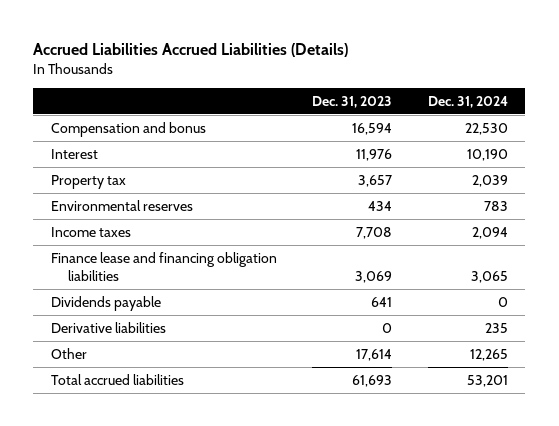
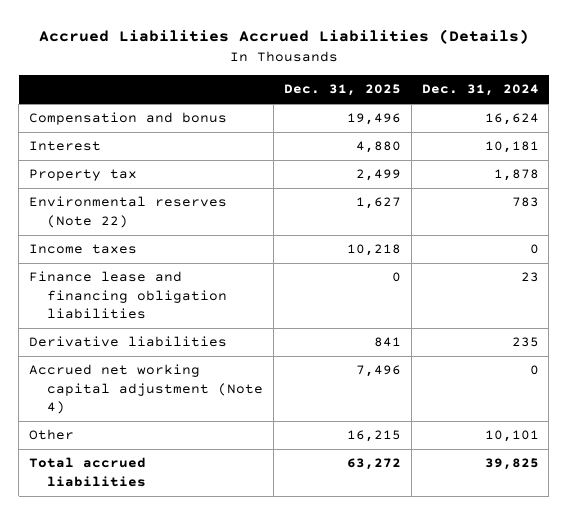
[312,96,393,109] Dec. 31, 2023 -> none
none -> [283,84,401,97] Dec. 31, 2025
[51,295,162,311] Dividends payable -> none
[464,122,508,135] 22,530 -> [484,113,539,126] 16,624
[466,148,508,161] 10,190 -> [484,141,539,154] 10,181
[471,174,508,187] 2,039 -> [493,169,539,182] 1,878
[51,199,194,211] Environmental reserves -> [29,196,228,228] Environmental reserves (Note 22)
[471,226,508,239] 2,094 -> [529,244,539,255] 0
[470,270,508,283] 3,065 -> [520,272,539,283] 23
none -> [29,364,264,415] Accrued net working capital adjustment (Note 4)
[469,348,508,361] 12,265 -> [484,430,539,443] 10,101
[466,374,508,387] 53,201 -> [484,458,539,471] 39,825

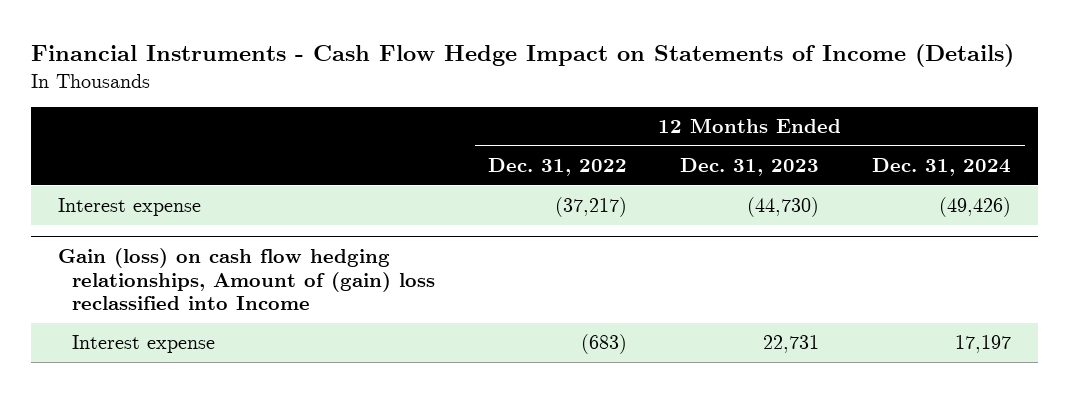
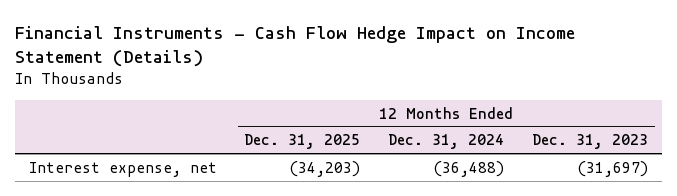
[31,44,1015,68] Financial Instruments - Cash Flow Hedge Impact on Statements of Income (Details) -> [14,26,575,68] Financial Instruments - Cash Flow Hedge Impact on Income Statement (Details)
[488,157,628,176] Dec. 31, 2022 -> none
none -> [244,134,361,150] Dec. 31, 2025
[57,247,435,311] Gain (loss) on cash flow hedging relationships, Amount of (gain) loss reclassified into Income -> none
[71,335,215,354] Interest expense -> none
[57,198,201,217] Interest expense -> [28,161,217,177] Interest expense, net
[747,197,820,218] (44,730) -> [576,160,648,177] (31,697)
[939,197,1012,218] (49,426) -> [433,160,505,177] (36,488)

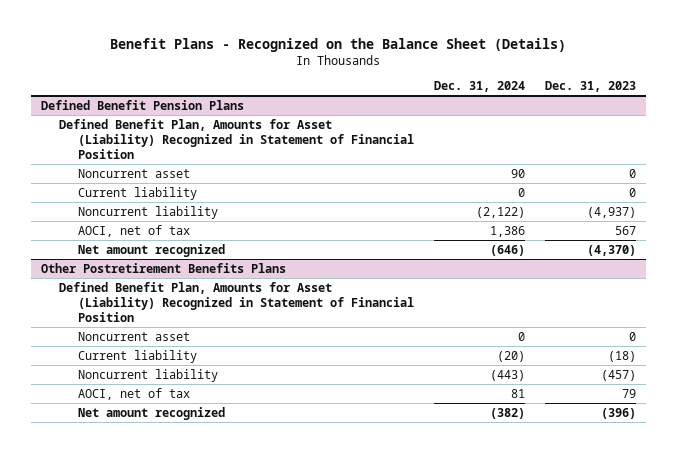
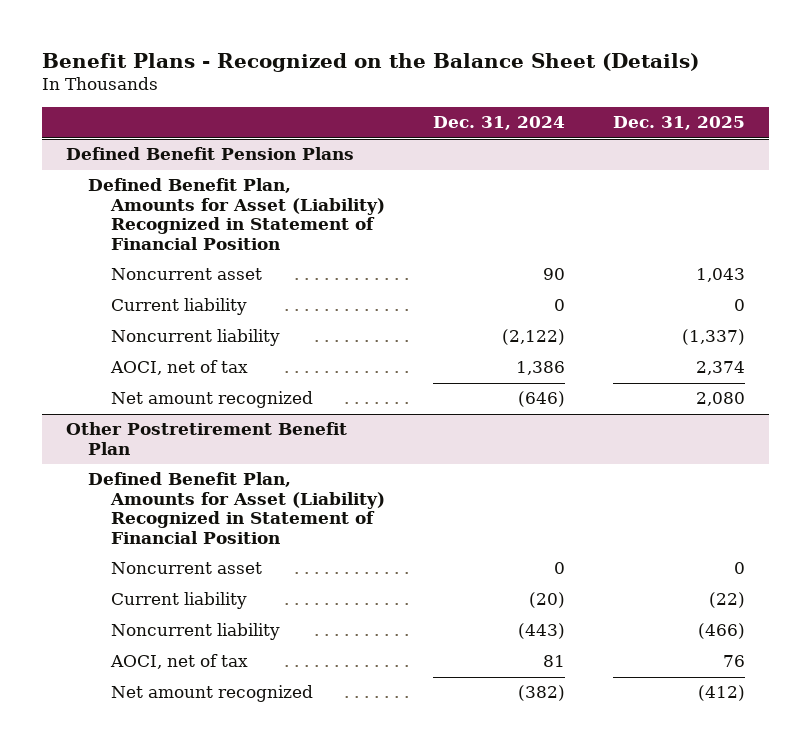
[544,81,636,93] Dec. 31, 2023 -> none
none -> [612,116,745,131] Dec. 31, 2025
[40,262,286,273] Other Postretirement Benefits Plans -> [65,422,347,455] Other Postretirement Benefit Plan

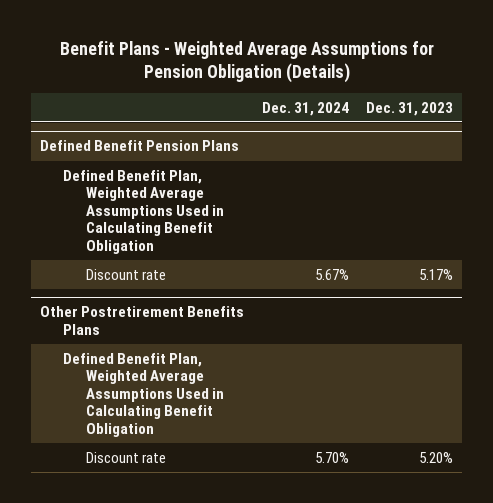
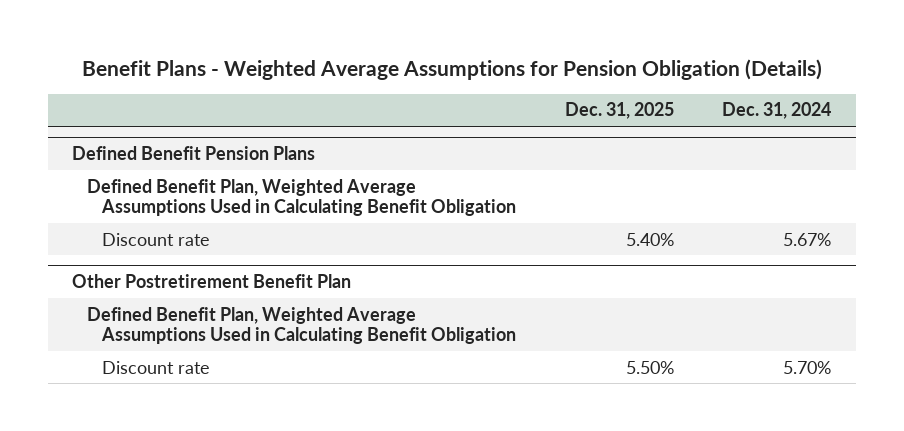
[366,101,454,116] Dec. 31, 2023 -> none
none -> [564,102,674,120] Dec. 31, 2025
[39,306,244,335] Other Postretirement Benefits Plans -> [72,273,352,288] Other Postretirement Benefit Plan

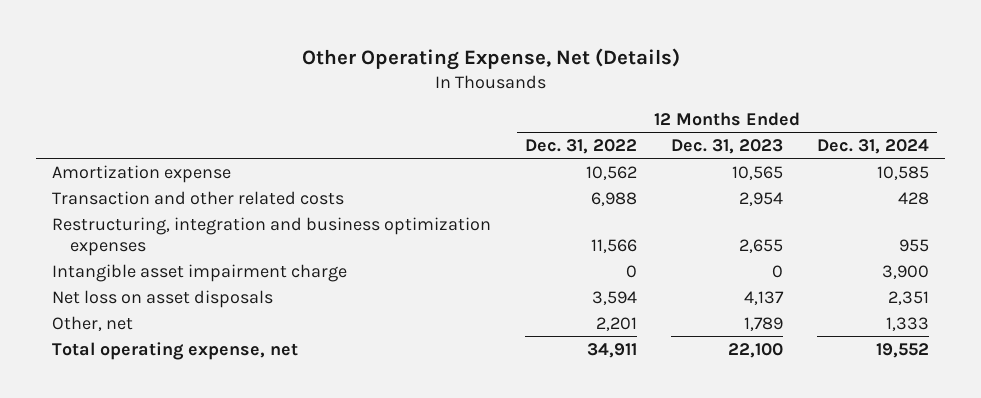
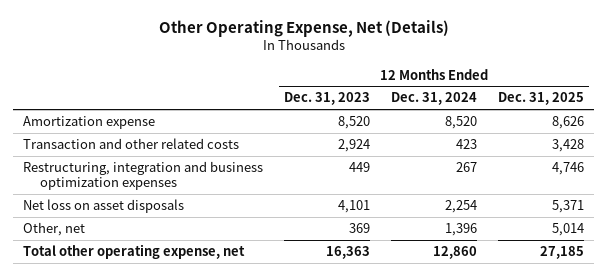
[525,138,638,154] Dec. 31, 2022 -> none
none -> [497,92,584,106] Dec. 31, 2025
[52,263,348,282] Intangible asset impairment charge -> none
[731,165,783,180] 10,565 -> [338,116,371,130] 8,520
[876,165,929,180] 10,585 -> [444,116,477,130] 8,520
[738,191,783,206] 2,954 -> [338,139,371,153] 2,924
[897,191,929,205] 428 -> [455,139,477,150] 423
[738,239,783,254] 2,655 -> [349,162,371,173] 449
[898,239,929,253] 955 -> [455,162,477,173] 267
[743,290,784,305] 4,137 -> [338,200,371,214] 4,101
[887,290,929,305] 2,351 -> [444,200,477,214] 2,254
[743,316,783,331] 1,789 -> [349,223,371,234] 369
[885,316,929,331] 1,333 -> [444,223,477,237] 1,396
[52,341,299,360] Total operating expense, net -> [23,244,246,260] Total other operating expense, net
[727,342,783,358] 22,100 -> [326,246,371,260] 16,363
[875,342,929,358] 19,552 -> [432,246,477,260] 12,860

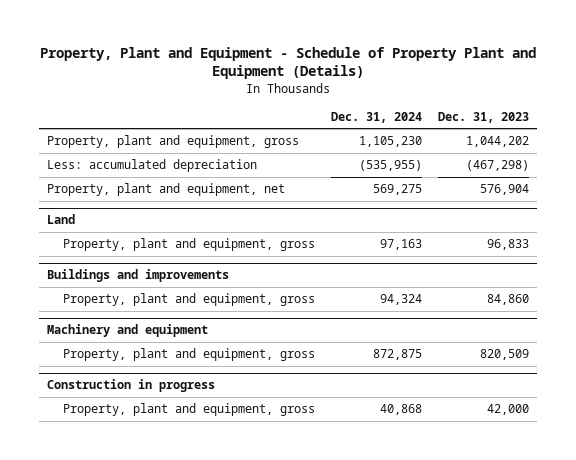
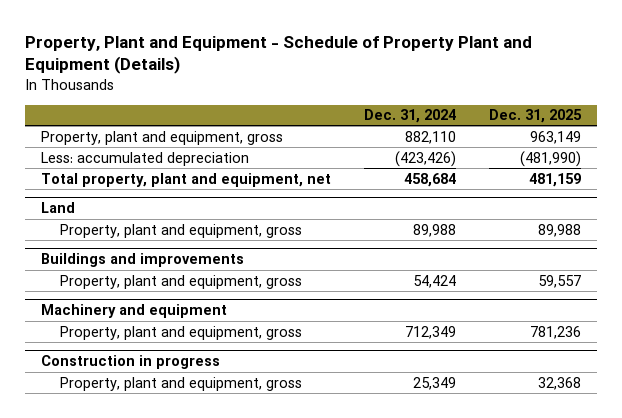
[438,111,530,123] Dec. 31, 2023 -> none
none -> [488,109,582,124] Dec. 31, 2025
[358,136,422,148] 1,105,230 -> [405,130,457,144] 882,110
[358,160,422,172] (535,955) -> [395,150,457,167] (423,426)
[47,183,286,197] Property, plant and equipment, net -> [41,172,332,187] Total property, plant and equipment, net
[372,184,422,196] 569,275 -> [404,172,457,187] 458,684
[379,239,422,251] 97,163 -> [413,223,457,237] 89,988
[379,294,422,306] 94,324 -> [413,274,457,288] 54,424
[372,349,422,361] 872,875 -> [405,325,457,339] 712,349
[379,404,422,416] 40,868 -> [413,376,457,390] 25,349

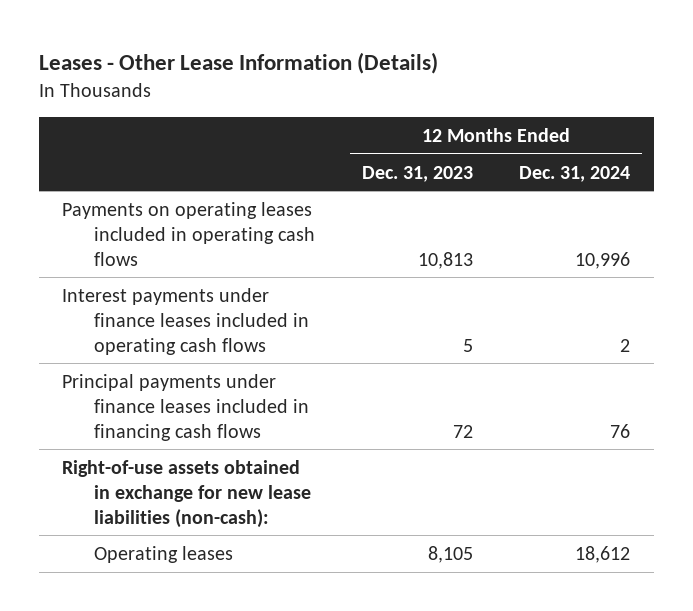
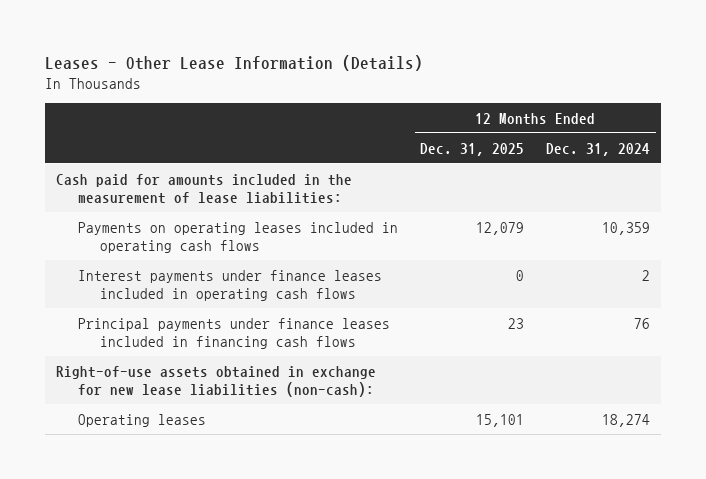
[361,165,473,182] Dec. 31, 2023 -> none
none -> [420,142,525,156] Dec. 31, 2025
none -> [56,173,353,205] Cash paid for amounts included in the measurement of lease liabilities:
[575,251,631,269] 10,996 -> [602,221,651,235] 10,359
[575,545,631,563] 18,612 -> [602,413,651,427] 18,274

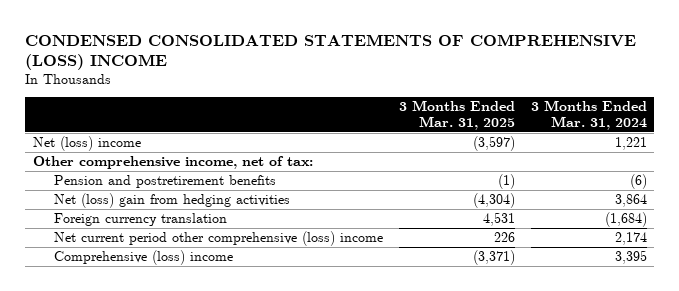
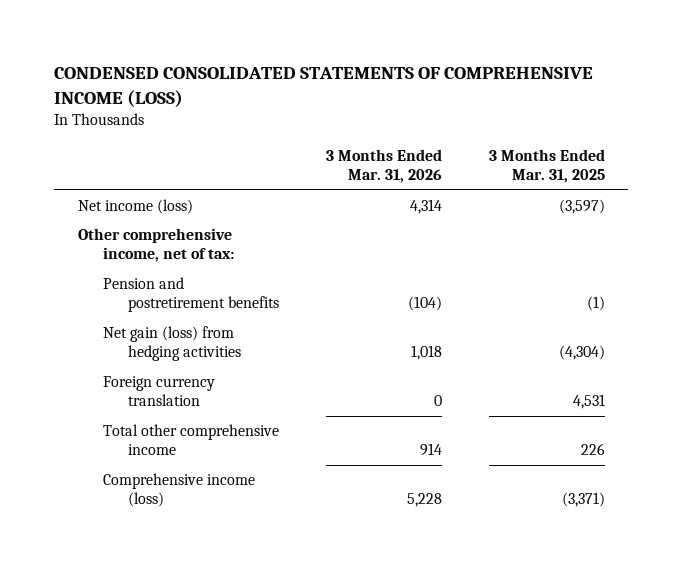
[24,33,636,71] CONDENSED CONSOLIDATED STATEMENTS OF COMPREHENSIVE (LOSS) INCOME -> [54,66,594,108] CONDENSED CONSOLIDATED STATEMENTS OF COMPREHENSIVE INCOME (LOSS)
[530,100,647,131] 3 Months Ended Mar. 31, 2024 -> none
none -> [325,149,442,184] 3 Months Ended Mar. 31, 2026
[32,136,141,152] Net (loss) income -> [77,199,193,215] Net income (loss)
[53,193,290,209] Net (loss) gain from hedging activities -> [102,326,241,362] Net gain (loss) from hedging activities
[53,231,383,247] Net current period other comprehensive (loss) income -> [102,424,279,456] Total other comprehensive income
[53,250,233,266] Comprehensive (loss) income -> [102,473,255,508] Comprehensive income (loss)

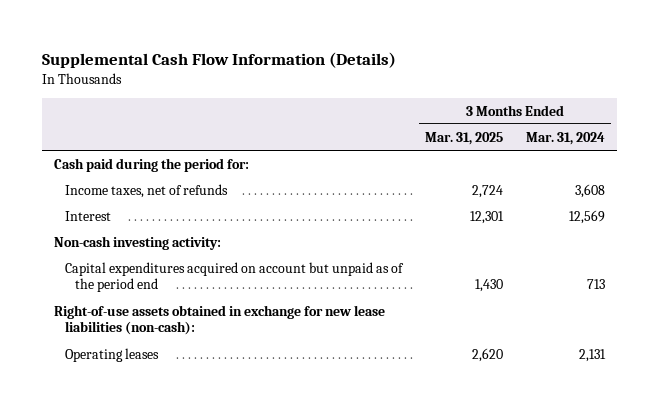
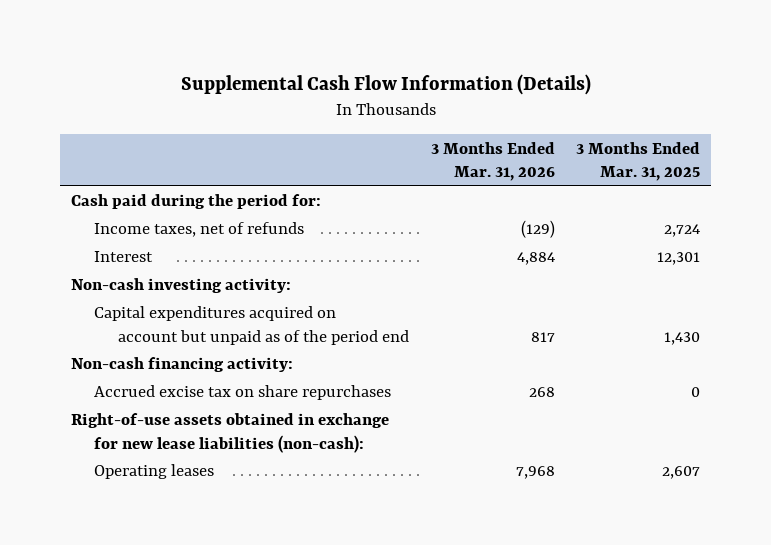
[526,131,606,145] Mar. 31, 2024 -> none
none -> [430,141,555,182] 3 Months Ended Mar. 31, 2026
none -> [70,357,293,373] Non-cash financing activity:
none -> [94,385,392,401] Accrued excise tax on share repurchases
[472,347,504,362] 2,620 -> [662,466,701,480] 2,607

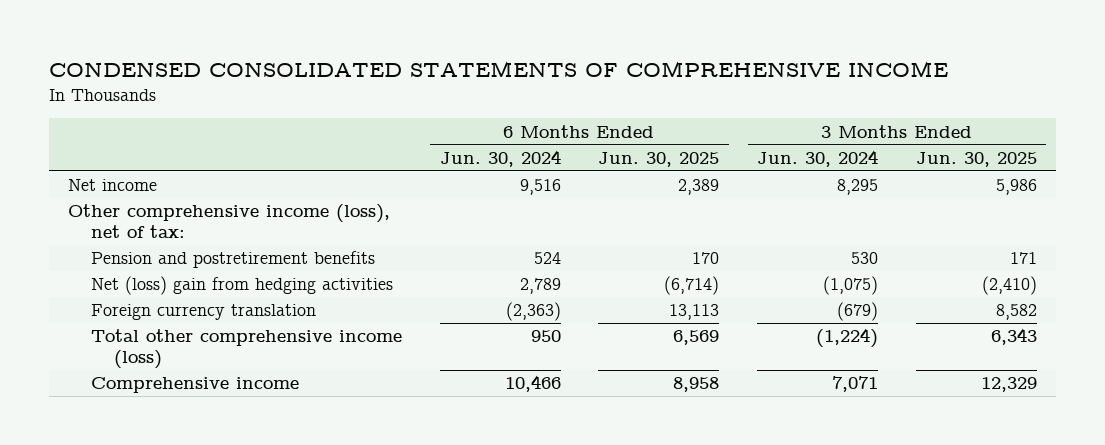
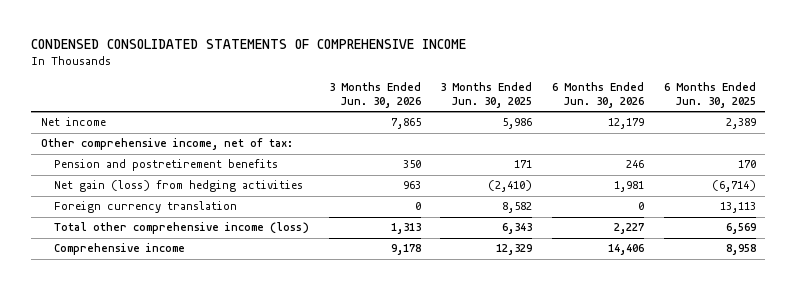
[439,149,561,167] Jun. 30, 2024 -> none
[757,149,879,167] Jun. 30, 2024 -> none
none -> [328,81,421,109] 3 Months Ended Jun. 30, 2026
none -> [552,81,645,109] 6 Months Ended Jun. 30, 2026
[68,204,391,238] Other comprehensive income (loss), net of tax: -> [40,138,293,151] Other comprehensive income, net of tax:
[90,276,393,296] Net (loss) gain from hedging activities -> [54,180,304,193] Net gain (loss) from hedging activities

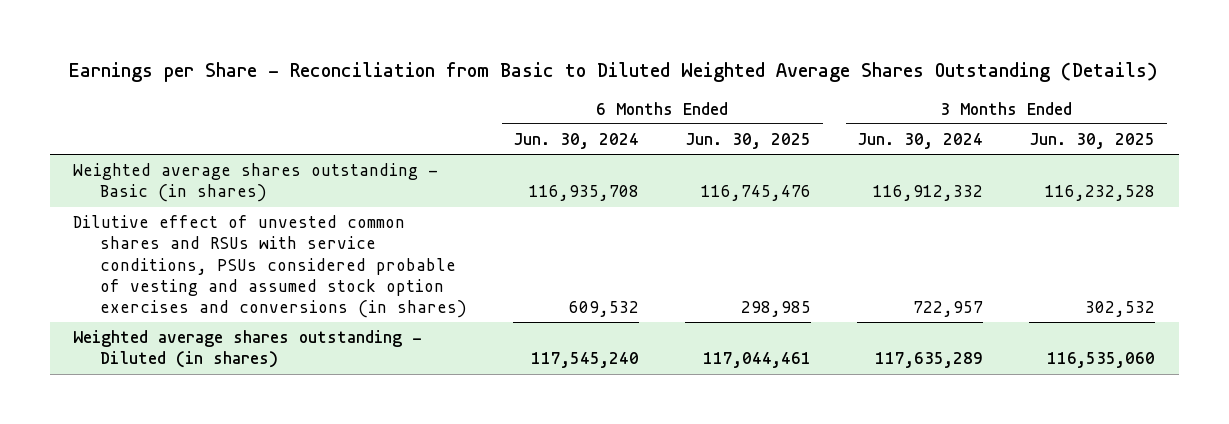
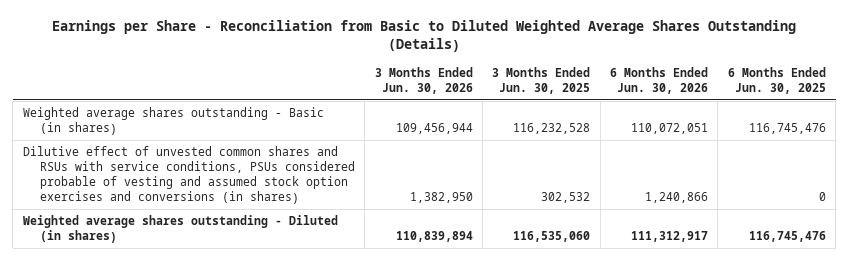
[513,132,640,149] Jun. 30, 2024 -> none
[857,132,984,149] Jun. 30, 2024 -> none
none -> [374,66,473,94] 3 Months Ended Jun. 30, 2026
none -> [610,66,709,94] 6 Months Ended Jun. 30, 2026
[741,301,812,318] 298,985 -> [818,192,826,202] 0
[703,352,812,369] 117,044,461 -> [748,231,826,243] 116,745,476

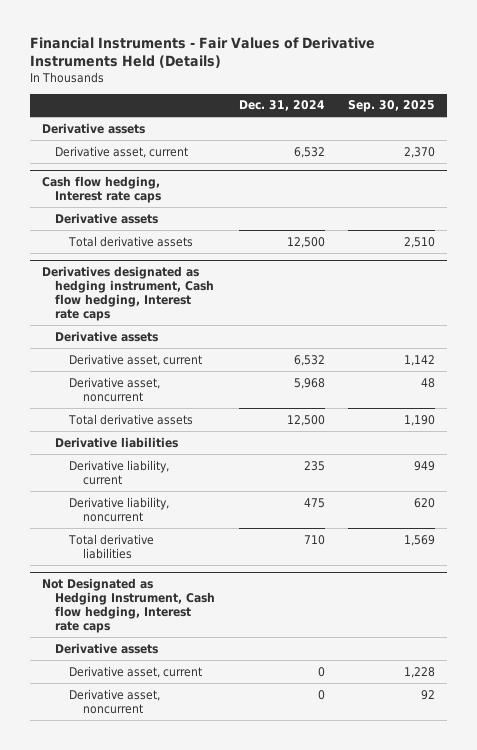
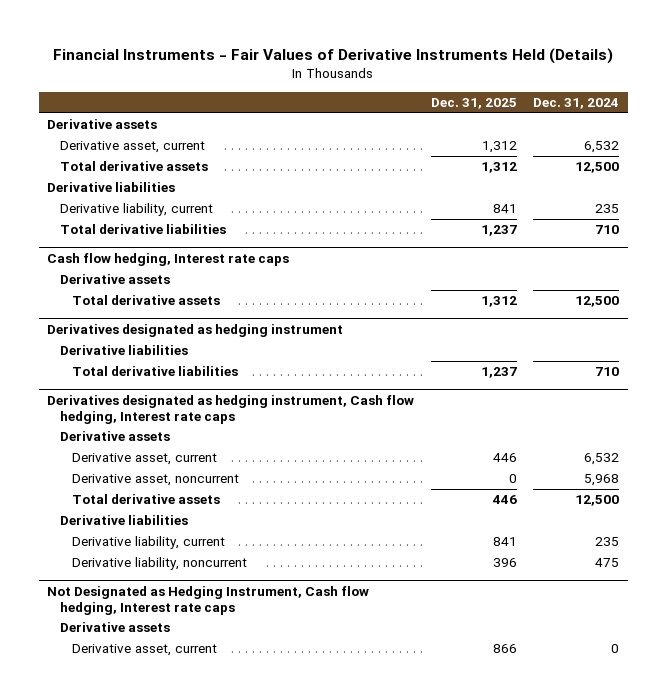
[347,100,435,113] Sep. 30, 2025 -> none
none -> [430,98,517,110] Dec. 31, 2025
none -> [59,161,208,172] Total derivative assets
none -> [47,182,176,193] Derivative liabilities
none -> [59,203,213,217] Derivative liability, current
none -> [59,224,226,235] Total derivative liabilities
none -> [47,324,344,338] Derivatives designated as hedging instrument
none -> [59,345,188,356] Derivative liabilities
none -> [72,366,239,377] Total derivative liabilities
[67,533,154,559] Total derivative liabilities -> none
[68,688,160,714] Derivative asset, noncurrent -> none

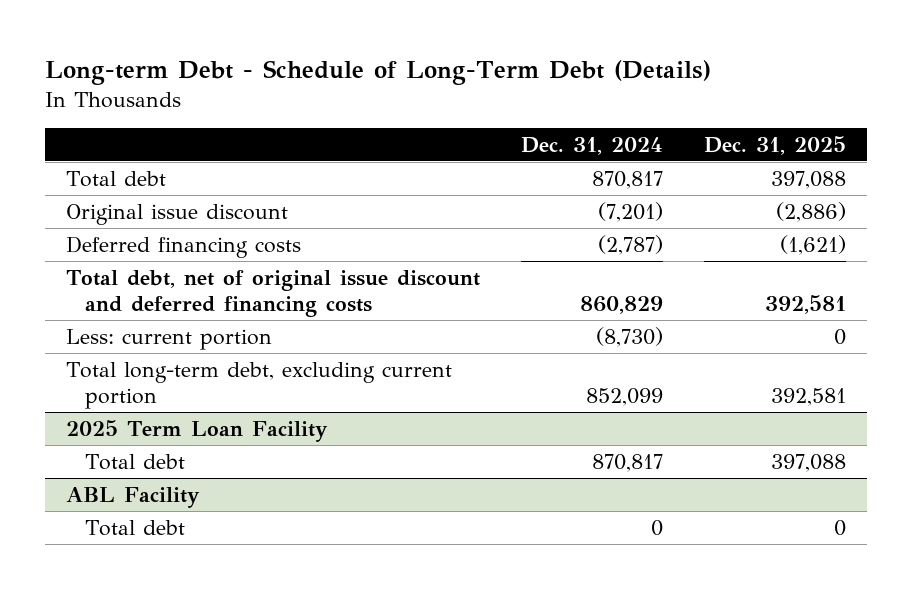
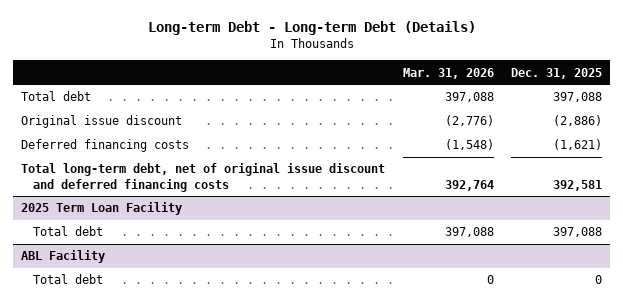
[45,60,712,86] Long-term Debt - Schedule of Long-Term Debt (Details) -> [147,20,476,35] Long-term Debt - Long-term Debt (Details)
[520,136,663,155] Dec. 31, 2024 -> none
none -> [402,67,494,79] Mar. 31, 2026
[65,328,272,350] Less: current portion -> none
[65,361,452,410] Total long-term debt, excluding current portion -> none
[65,269,480,318] Total debt, net of original issue discount and deferred financing costs -> [21,163,386,192] Total long-term debt, net of original issue discount and deferred financing costs

